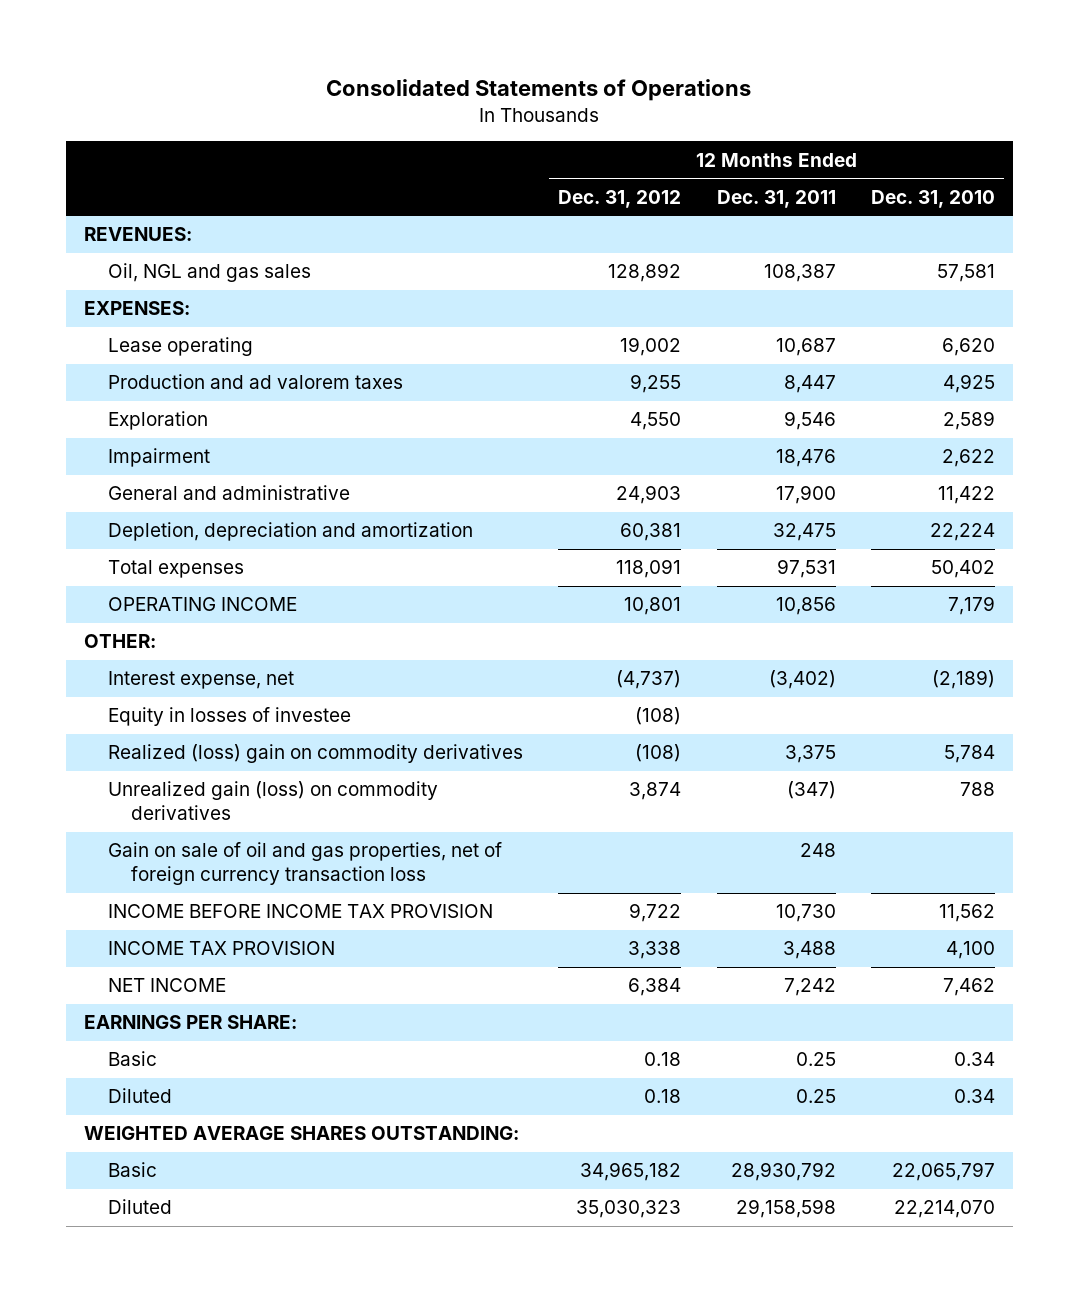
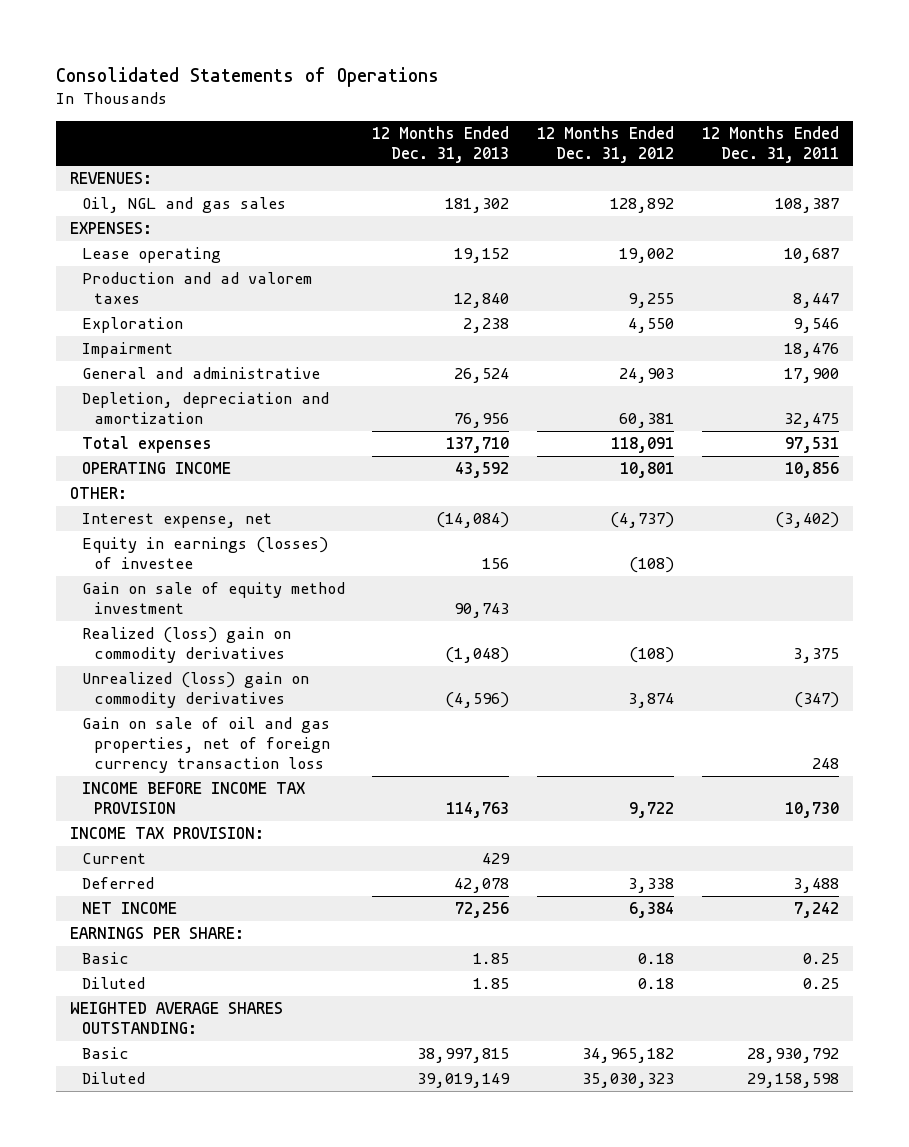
[870,189,995,208] Dec. 31, 2010 -> none
none -> [372,125,510,163] 12 Months Ended Dec. 31, 2013
[107,707,351,727] Equity in losses of investee -> [81,536,328,570] Equity in earnings (losses) of investee
none -> [81,581,345,615] Gain on sale of equity method investment
[107,781,438,821] Unrealized gain (loss) on commodity derivatives -> [81,671,309,709] Unrealized (loss) gain on commodity derivatives
none -> [69,826,264,839] INCOME TAX PROVISION:
none -> [81,852,146,864] Current
[107,941,335,956] INCOME TAX PROVISION -> [81,876,154,889] Deferred

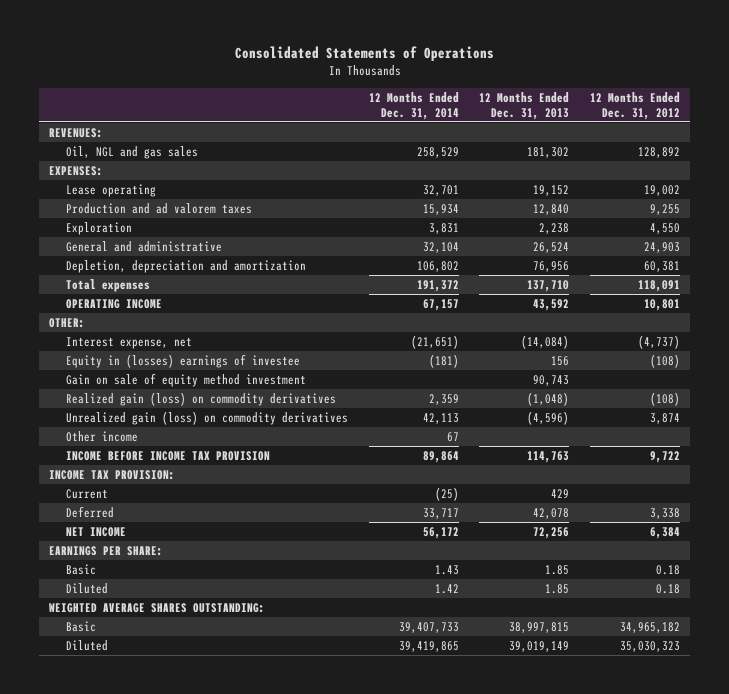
[701,125,839,163] 12 Months Ended Dec. 31, 2011 -> none
none -> [368,91,459,120] 12 Months Ended Dec. 31, 2014
[81,341,173,358] Impairment -> none
[81,536,328,570] Equity in earnings (losses) of investee -> [65,353,300,368] Equity in (losses) earnings of investee
[81,716,330,774] Gain on sale of oil and gas properties, net of foreign currency transaction loss -> none
[81,626,291,664] Realized (loss) gain on commodity derivatives -> [65,391,336,406] Realized gain (loss) on commodity derivatives
[81,671,309,709] Unrealized (loss) gain on commodity derivatives -> [65,410,348,425] Unrealized gain (loss) on commodity derivatives
none -> [65,430,138,442] Other income

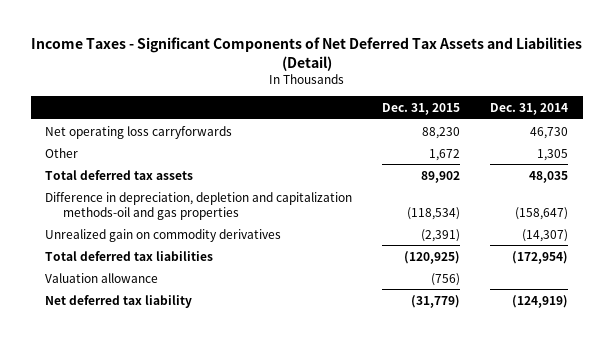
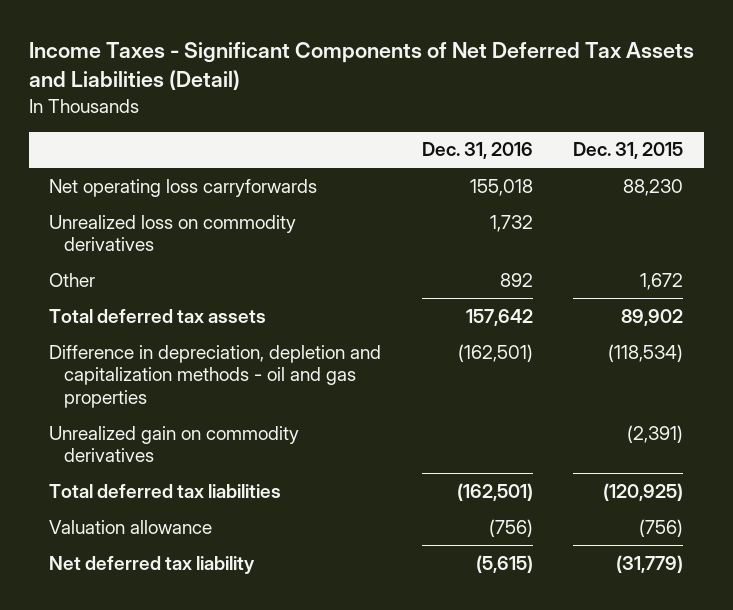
[489,103,568,116] Dec. 31, 2014 -> none
none -> [421,142,533,160] Dec. 31, 2016
none -> [49,214,297,252] Unrealized loss on commodity derivatives
[45,191,353,220] Difference in depreciation, depletion and capitalization methods-oil and gas properties -> [49,344,382,409] Difference in depreciation, depletion and capitalization methods - oil and gas properties

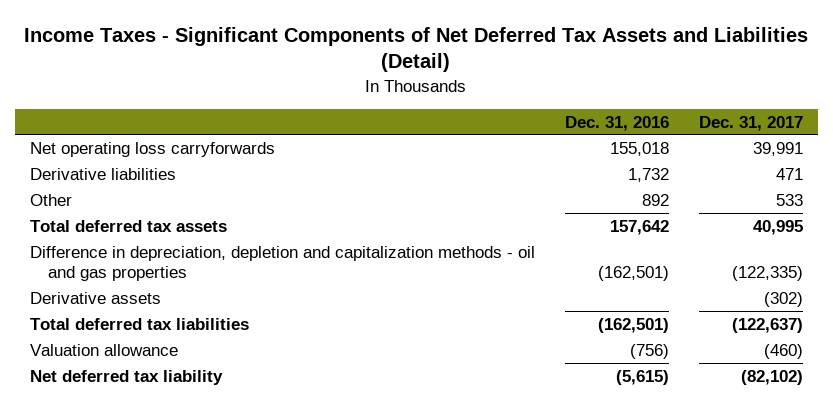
[573,142,684,160] Dec. 31, 2015 -> none
none -> [698,115,803,131] Dec. 31, 2017
[49,214,297,252] Unrealized loss on commodity derivatives -> [29,167,176,180] Derivative liabilities
[49,425,300,463] Unrealized gain on commodity derivatives -> [29,291,161,304] Derivative assets

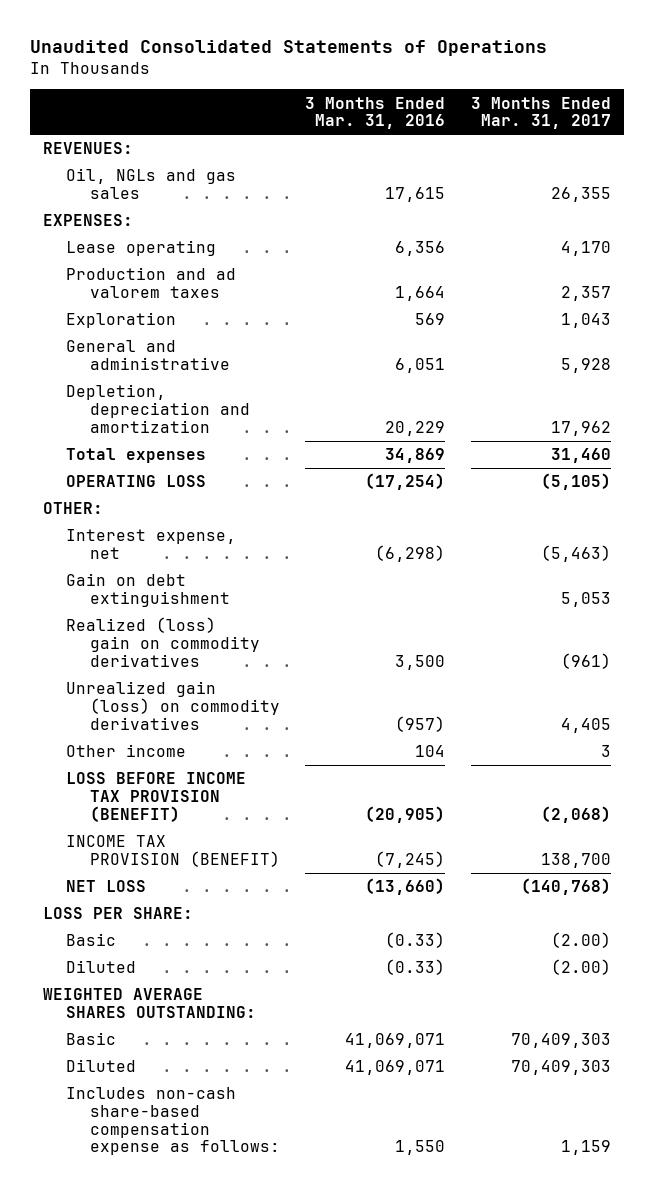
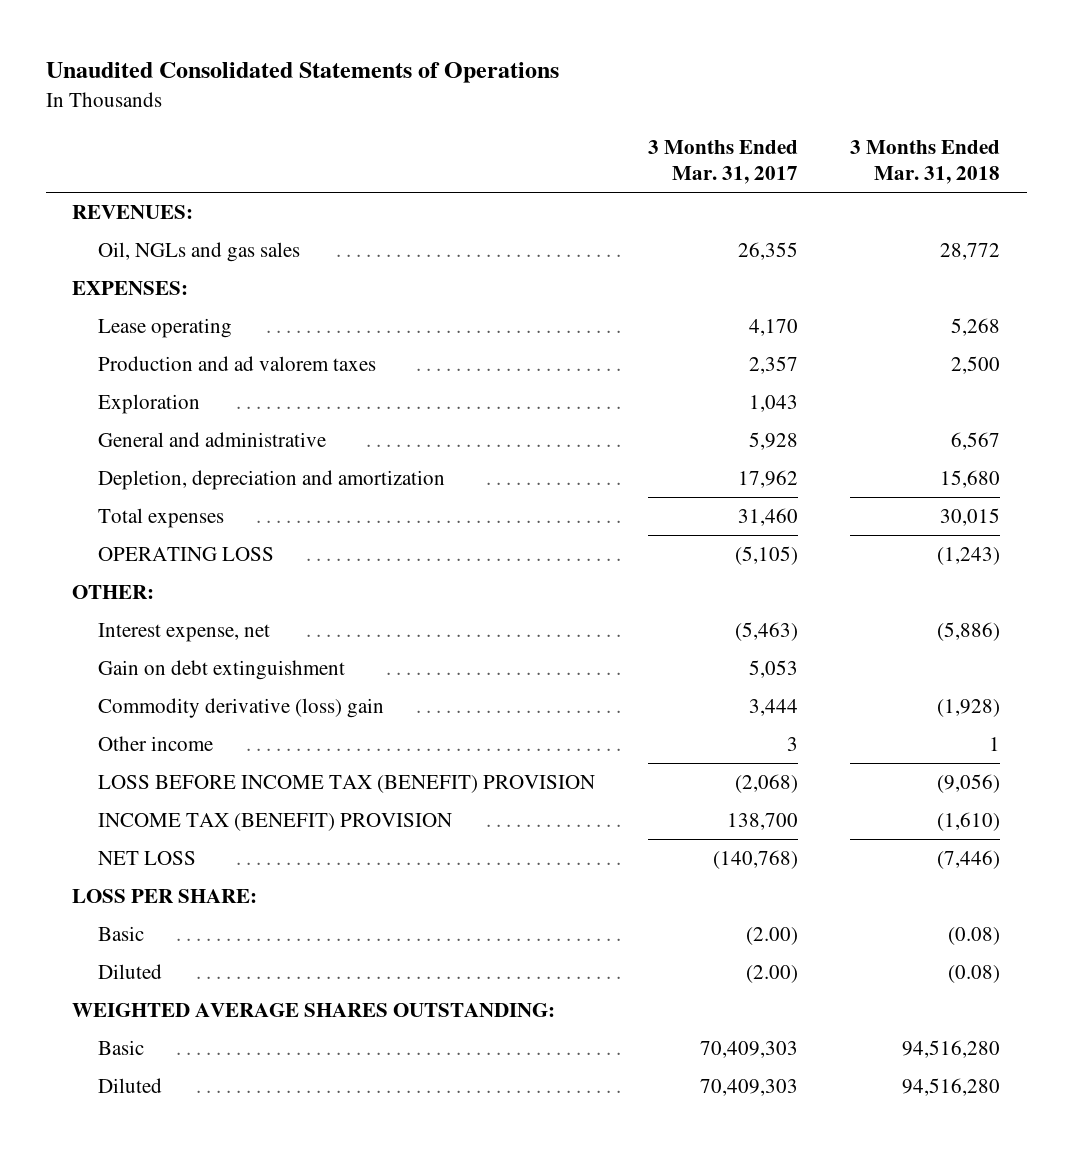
[305,96,446,130] 3 Months Ended Mar. 31, 2016 -> none
none -> [850,139,1001,184] 3 Months Ended Mar. 31, 2018
[66,617,260,667] Realized (loss) gain on commodity derivatives -> none
[66,681,280,730] Unrealized gain (loss) on commodity derivatives -> none
none -> [97,698,384,719] Commodity derivative (loss) gain
[66,772,247,822] LOSS BEFORE INCOME TAX PROVISION (BENEFIT) -> [97,775,595,794] LOSS BEFORE INCOME TAX (BENEFIT) PROVISION
[66,835,280,867] INCOME TAX PROVISION (BENEFIT) -> [97,813,452,832] INCOME TAX (BENEFIT) PROVISION
[66,1087,280,1156] Includes non-cash share-based compensation expense as follows: -> none

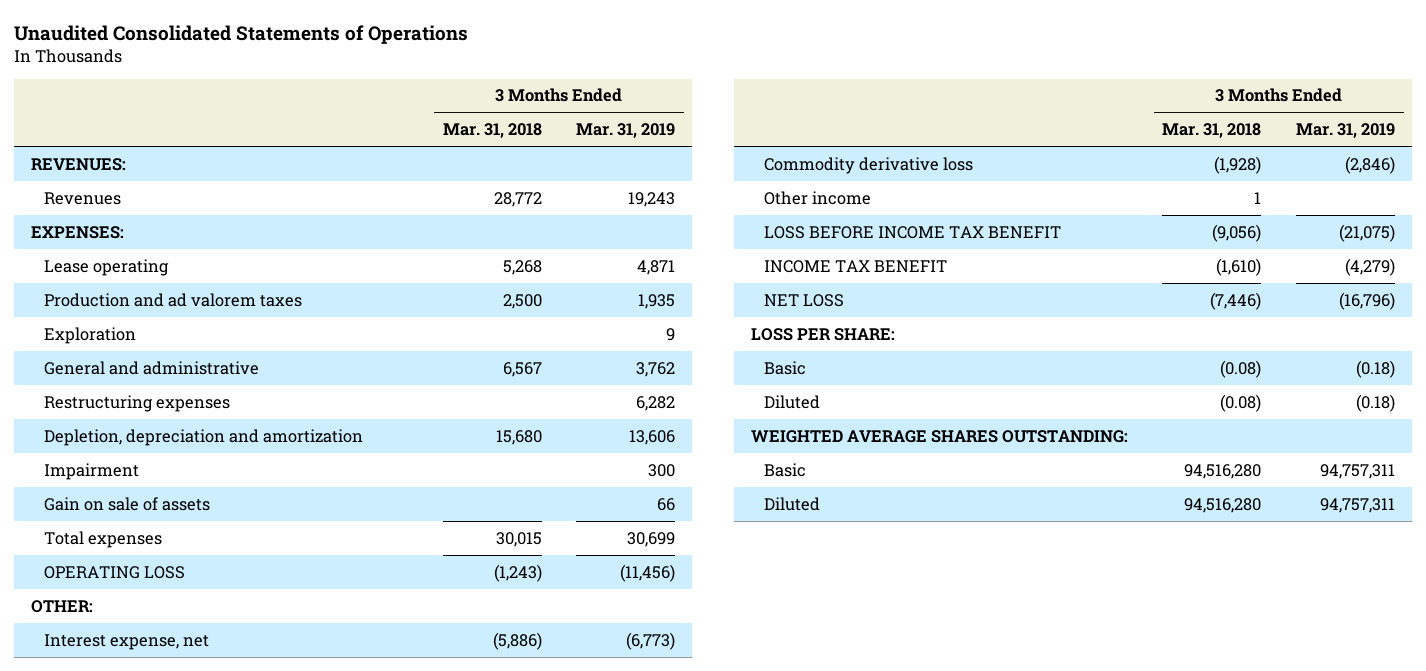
[647,139,798,184] 3 Months Ended Mar. 31, 2017 -> none
none -> [576,123,676,139] Mar. 31, 2019
[97,242,300,263] Oil, NGLs and gas sales -> [43,191,121,205] Revenues
none -> [43,394,230,412] Restructuring expenses
none -> [43,462,139,480] Impairment
none -> [43,496,210,511] Gain on sale of assets
[97,660,345,681] Gain on debt extinguishment -> none
[97,698,384,719] Commodity derivative (loss) gain -> [763,156,973,174] Commodity derivative loss
[97,775,595,794] LOSS BEFORE INCOME TAX (BENEFIT) PROVISION -> [763,225,1061,239] LOSS BEFORE INCOME TAX BENEFIT
[97,813,452,832] INCOME TAX (BENEFIT) PROVISION -> [763,259,947,273] INCOME TAX BENEFIT

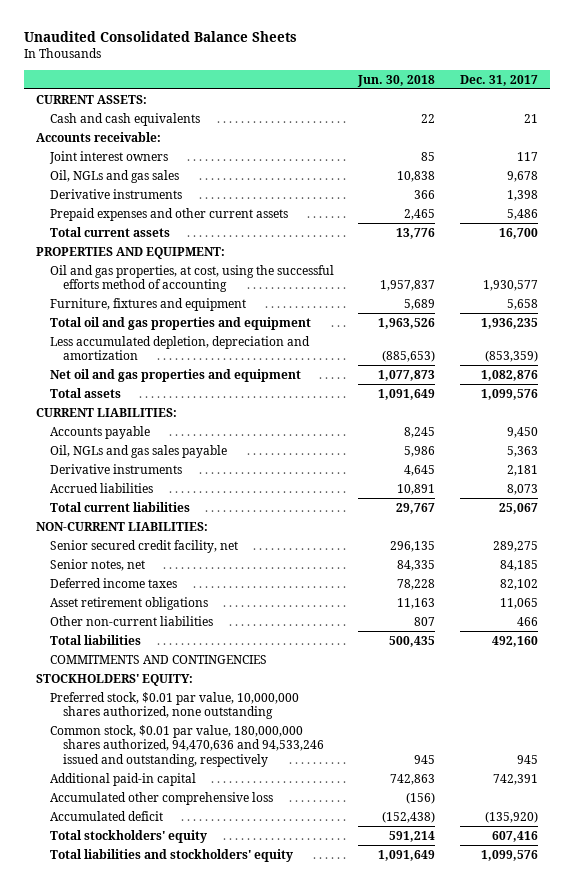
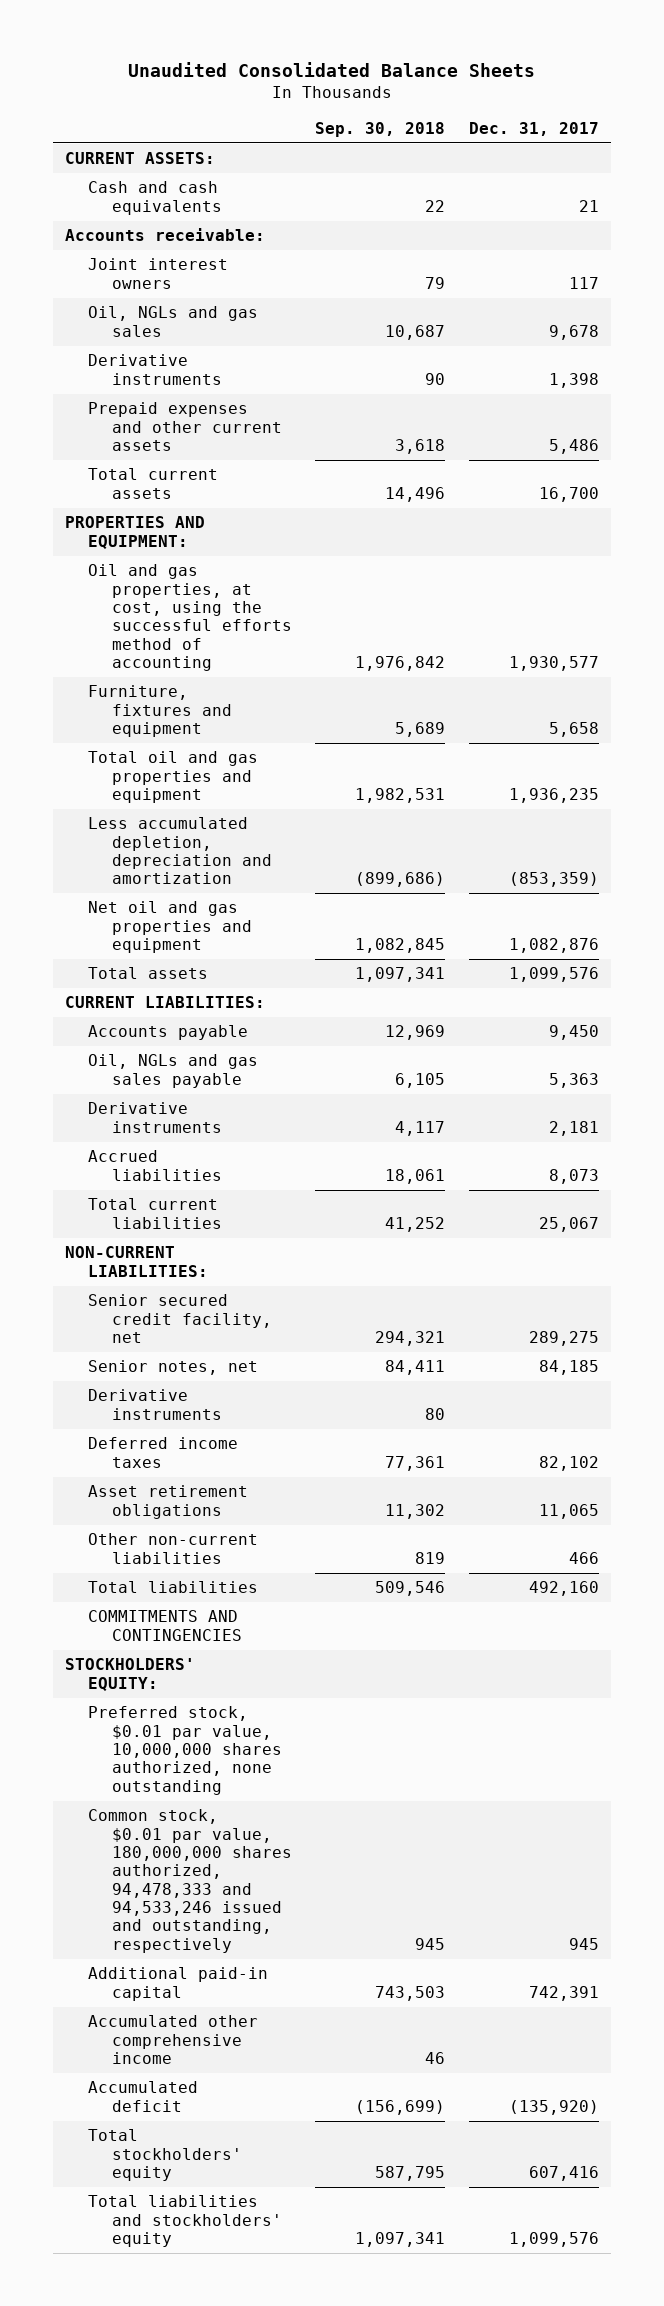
[357,74,436,87] Jun. 30, 2018 -> none
none -> [315,121,446,137] Sep. 30, 2018
none -> [88,1389,222,1420] Derivative instruments
[49,724,325,767] Common stock, $0.01 par value, 180,000,000 shares authorized, 94,470,636 and 94,533,246 issued and outstanding, respectively -> [88,1809,292,1953] Common stock, $0.01 par value, 180,000,000 shares authorized, 94,478,333 and 94,533,246 issued and outstanding, respectively
[49,791,273,805] Accumulated other comprehensive loss -> [88,2015,259,2064] Accumulated other comprehensive income

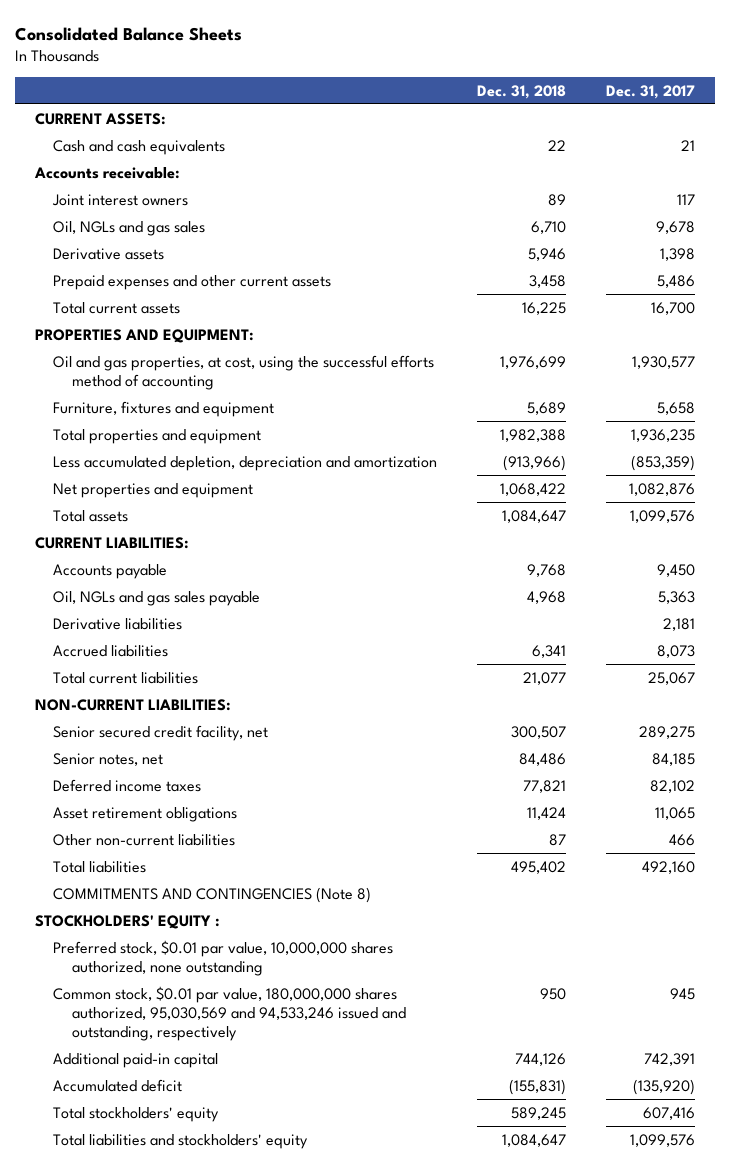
[127,62,535,78] Unaudited Consolidated Balance Sheets -> [15,26,243,41] Consolidated Balance Sheets
[315,121,446,137] Sep. 30, 2018 -> none
none -> [477,84,567,99] Dec. 31, 2018
[88,354,222,385] Derivative instruments -> [53,247,165,260] Derivative assets
[88,751,259,803] Total oil and gas properties and equipment -> [53,428,262,444] Total properties and equipment
[88,901,252,953] Net oil and gas properties and equipment -> [53,482,254,498] Net properties and equipment
[88,1102,222,1133] Derivative instruments -> [53,617,183,630] Derivative liabilities
[88,1389,222,1420] Derivative instruments -> none
[88,1610,242,1641] COMMITMENTS AND CONTINGENCIES -> [53,886,372,903] COMMITMENTS AND CONTINGENCIES (Note 8)
[65,1658,196,1691] STOCKHOLDERS' EQUITY: -> [35,914,221,929] STOCKHOLDERS' EQUITY :
[88,1809,292,1953] Common stock, $0.01 par value, 180,000,000 shares authorized, 94,478,333 and 94,533,246 issued and outstanding, respectively -> [53,985,406,1041] Common stock, $0.01 par value, 180,000,000 shares authorized, 95,030,569 and 94,533,246 issued and outstanding, respectively
[88,2015,259,2064] Accumulated other comprehensive income -> none

